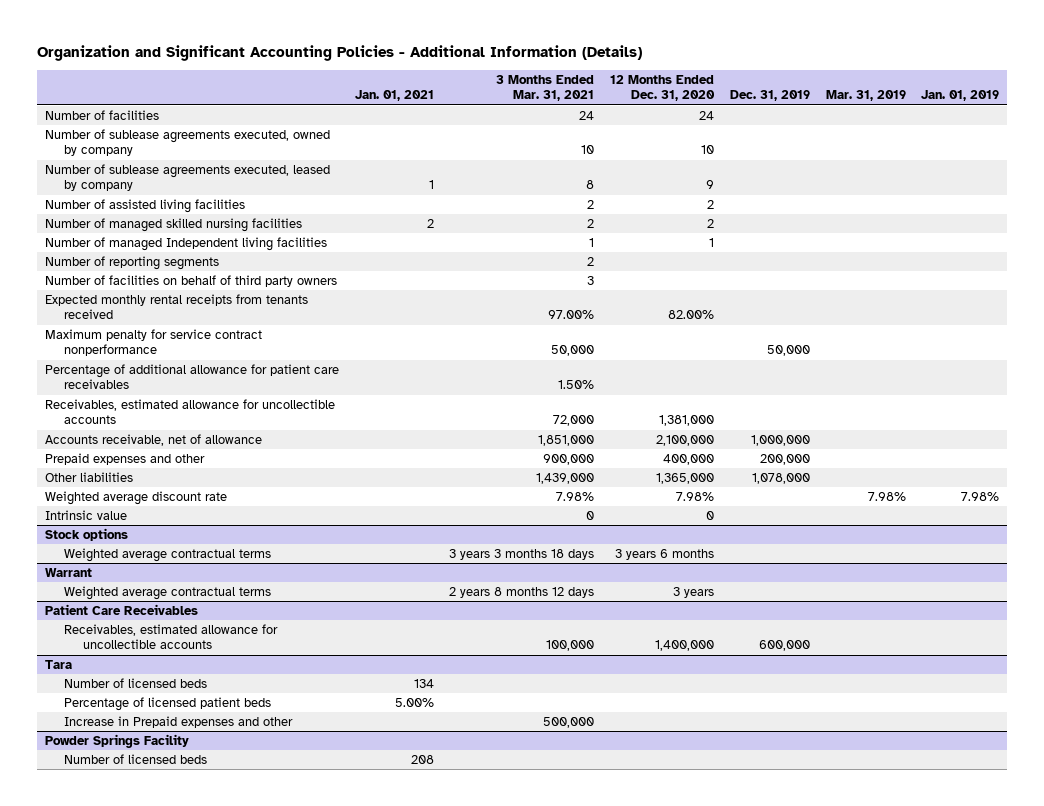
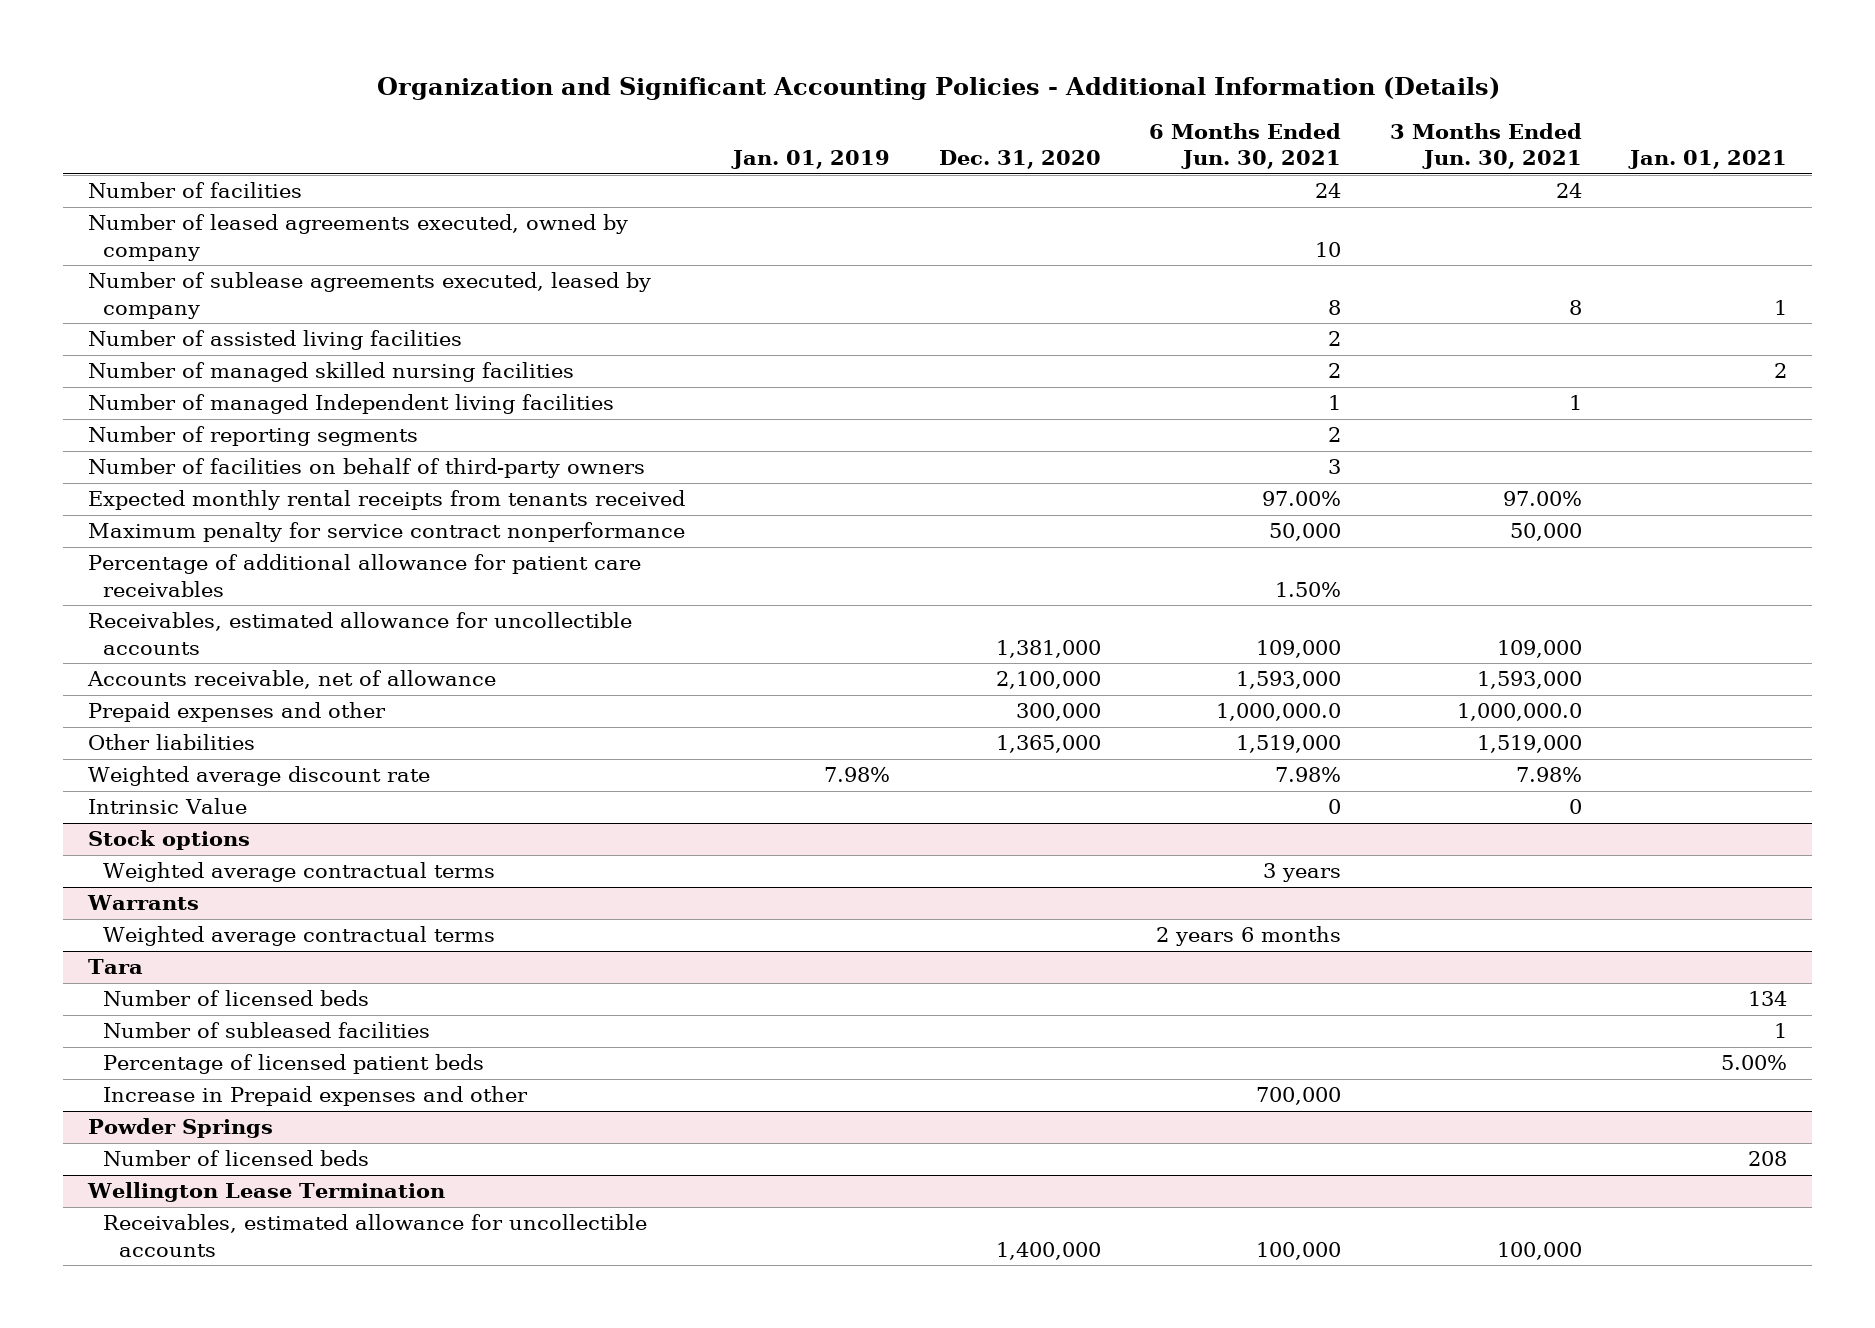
[496,75,595,102] 3 Months Ended Mar. 31, 2021 -> none
[610,75,716,102] 12 Months Ended Dec. 31, 2020 -> none
[729,90,810,102] Dec. 31, 2019 -> none
[825,90,906,102] Mar. 31, 2019 -> none
none -> [938,150,1101,170] Dec. 31, 2020
none -> [1149,122,1342,170] 6 Months Ended Jun. 30, 2021
none -> [1389,122,1582,170] 3 Months Ended Jun. 30, 2021
[44,129,330,157] Number of sublease agreements executed, owned by company -> [87,214,628,261] Number of leased agreements executed, owned by company
[44,275,337,288] Number of facilities on behalf of third party owners -> [87,458,645,479] Number of facilities on behalf of third-party owners
[44,510,127,521] Intrinsic value -> [87,798,247,815] Intrinsic Value
[44,568,92,578] Warrant -> [86,895,199,911] Warrants
[44,604,198,616] Patient Care Receivables -> none
[64,624,279,650] Receivables, estimated allowance for uncollectible accounts -> none
none -> [103,1022,431,1039] Number of subleased facilities
[44,734,189,749] Powder Springs Facility -> [87,1118,273,1139] Powder Springs
none -> [86,1182,445,1203] Wellington Lease Termination
none -> [103,1214,648,1257] Receivables, estimated allowance for uncollectible accounts

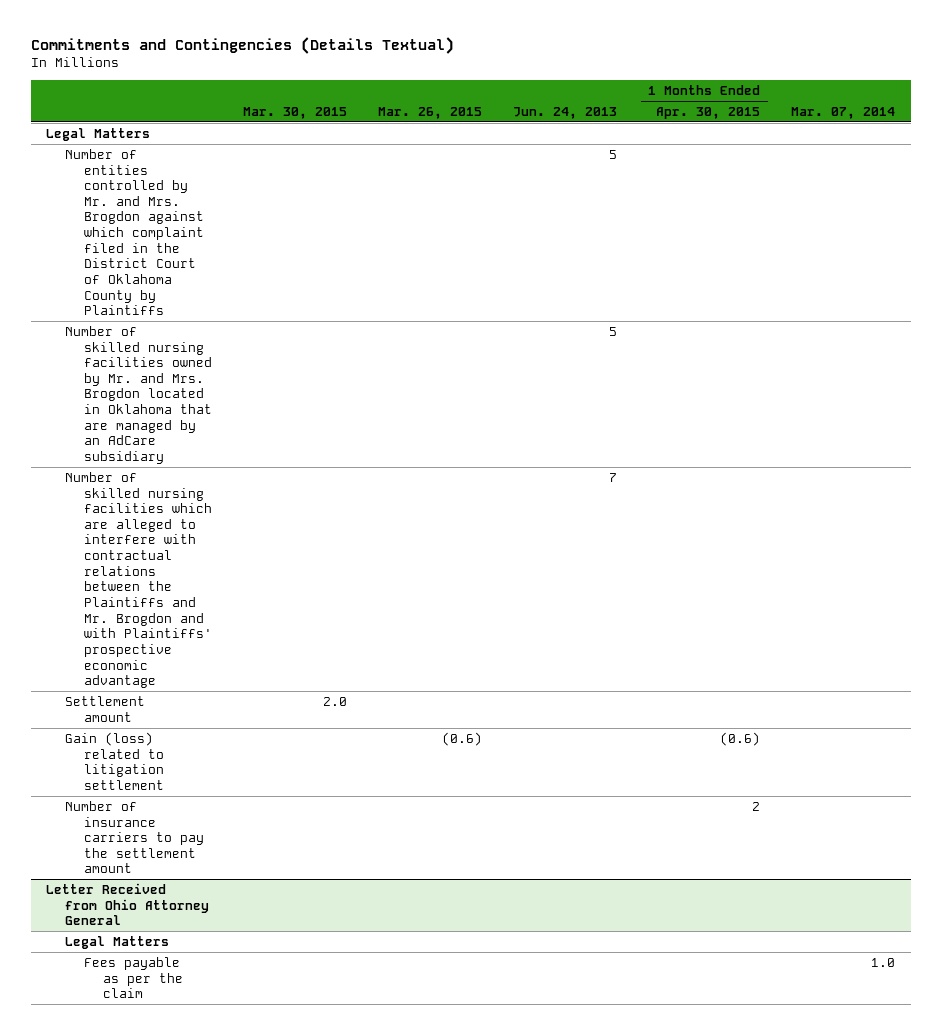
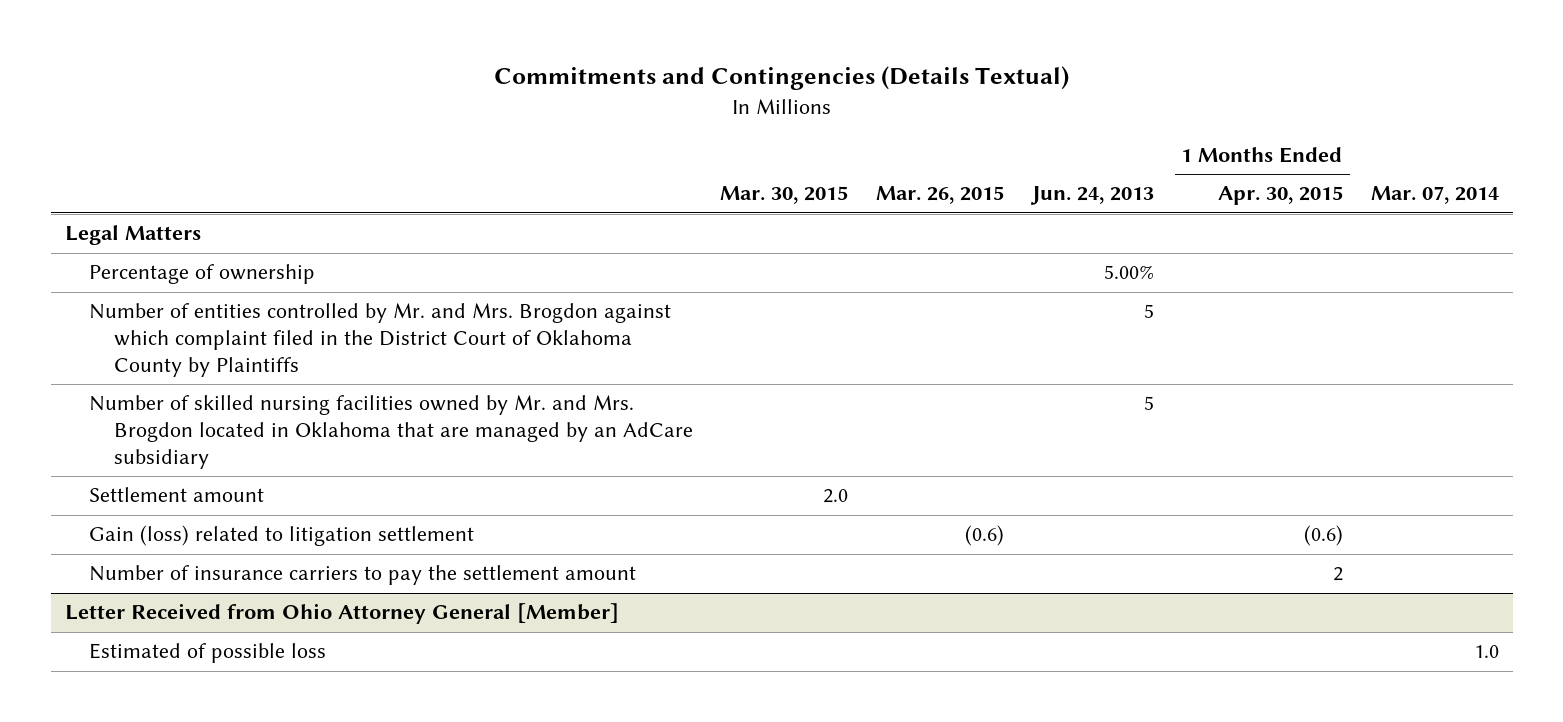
none -> [89,264,316,285] Percentage of ownership
[65,471,213,689] Number of skilled nursing facilities which are alleged to interfere with contractual relations between the Plaintiffs and Mr. Brogdon and with Plaintiffs' prospective economic advantage -> none
[65,935,170,949] Legal Matters -> none
[46,882,210,926] Letter Received from Ohio Attorney General -> [64,603,619,625] Letter Received from Ohio Attorney General [Member]
[84,956,184,999] Fees payable as per the claim -> [89,643,327,664] Estimated of possible loss

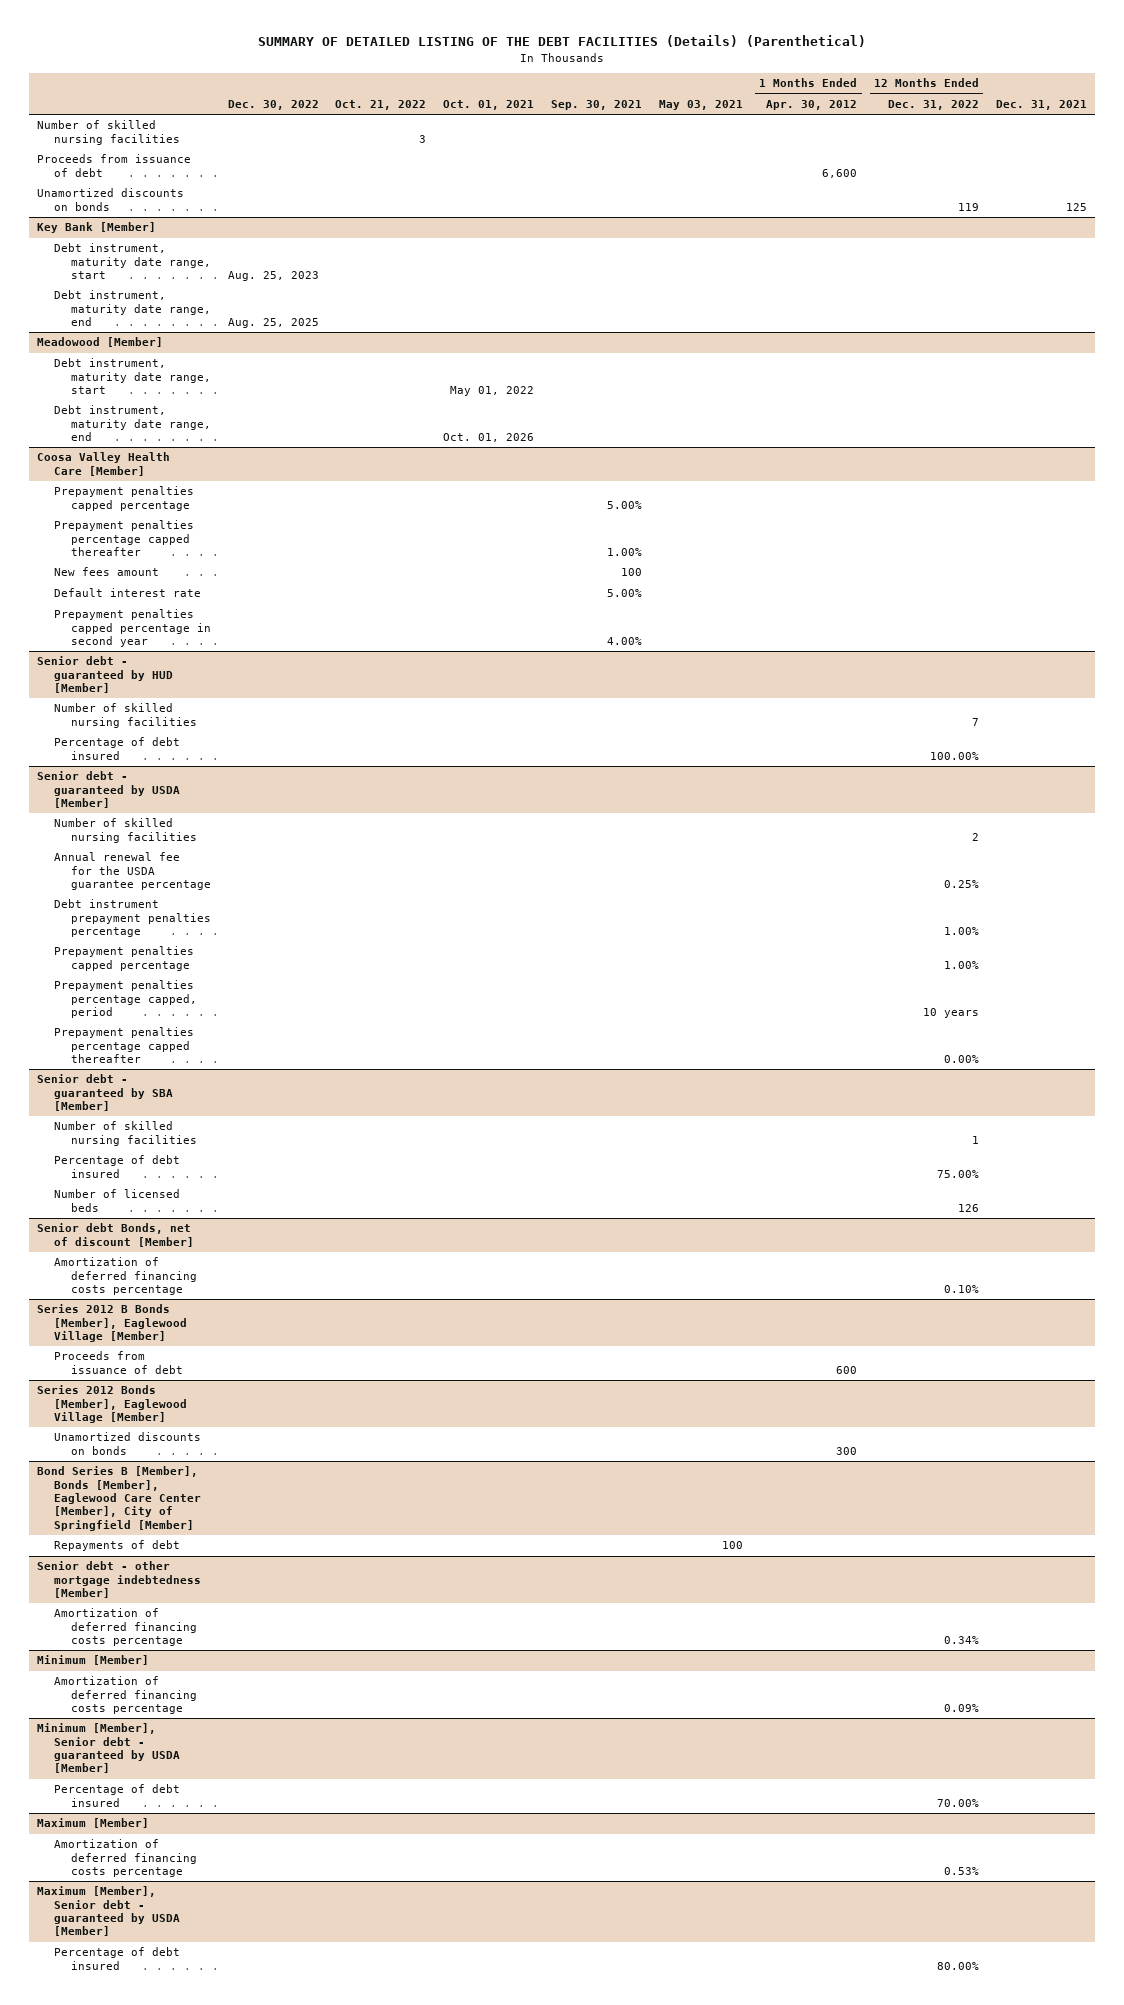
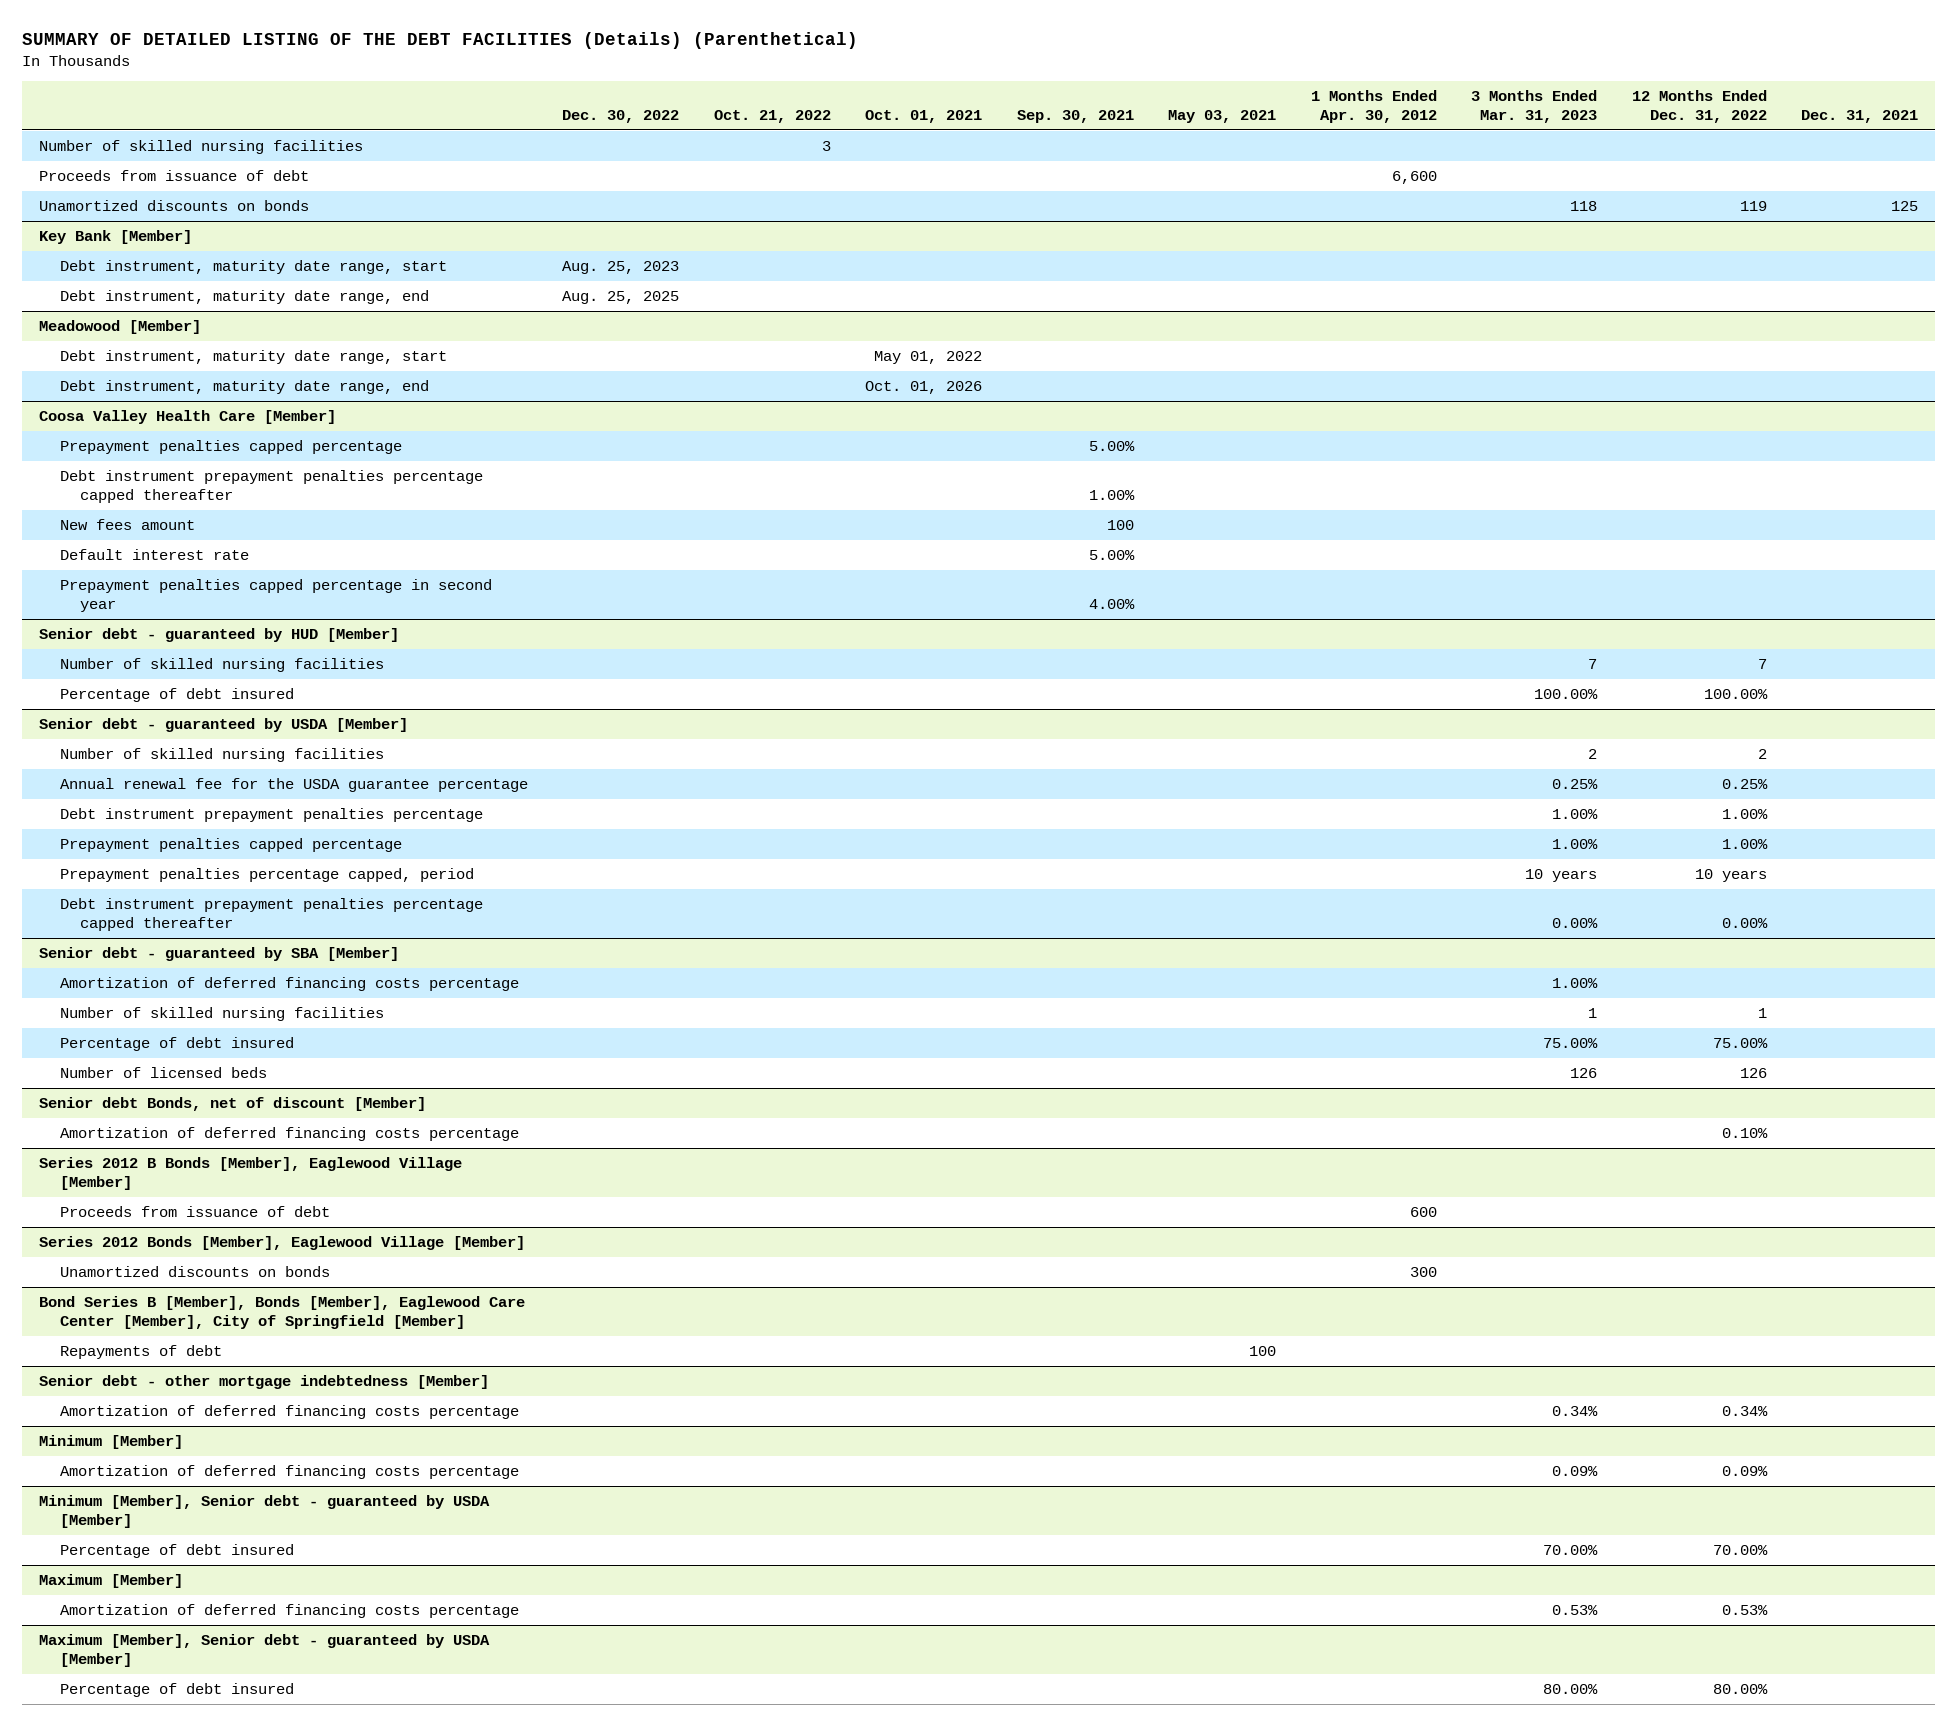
none -> [1471,90,1598,124] 3 Months Ended Mar. 31, 2023
[54,520,195,557] Prepayment penalties percentage capped thereafter -> [59,469,483,503] Debt instrument prepayment penalties percentage capped thereafter
[54,1027,195,1064] Prepayment penalties percentage capped thereafter -> [59,897,483,931] Debt instrument prepayment penalties percentage capped thereafter
none -> [59,976,519,991] Amortization of deferred financing costs percentage

